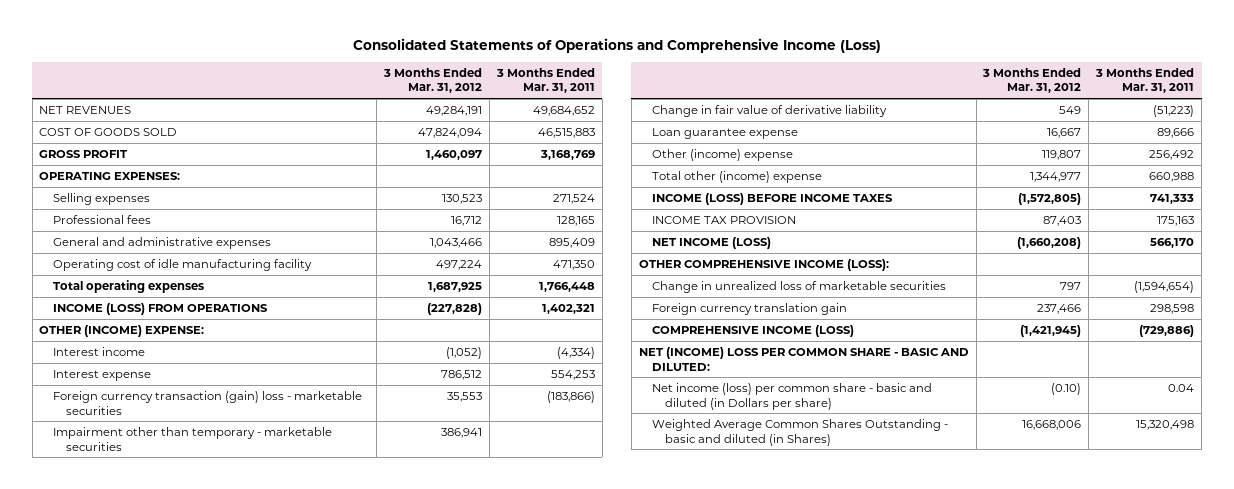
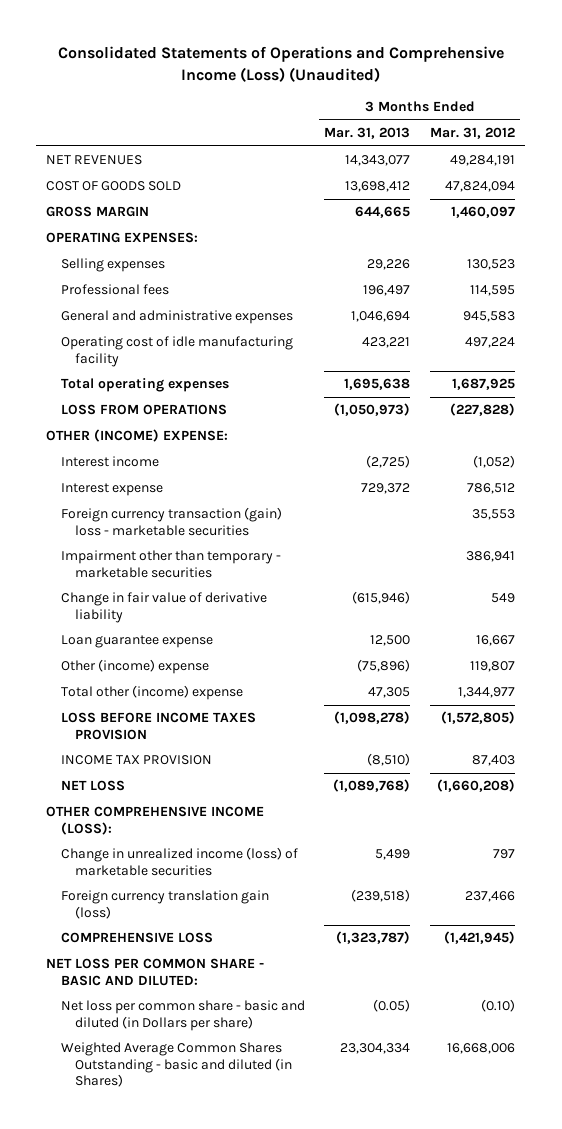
[352,38,881,54] Consolidated Statements of Operations and Comprehensive Income (Loss) -> [57,46,504,82] Consolidated Statements of Operations and Comprehensive Income (Loss) (Unaudited)
[495,67,595,94] 3 Months Ended Mar. 31, 2011 -> none
none -> [324,126,411,139] Mar. 31, 2013
[39,149,129,158] GROSS PROFIT -> [46,206,150,218] GROSS MARGIN
[451,215,483,226] 16,712 -> [470,285,516,297] 114,595
[430,237,483,248] 1,043,466 -> [463,311,516,323] 945,583
[52,302,268,315] INCOME (LOSS) FROM OPERATIONS -> [60,404,227,416] LOSS FROM OPERATIONS
[651,192,893,205] INCOME (LOSS) BEFORE INCOME TAXES -> [60,712,256,740] LOSS BEFORE INCOME TAXES PROVISION
[651,236,771,249] NET INCOME (LOSS) -> [60,780,125,792] NET LOSS
[651,280,946,293] Change in unrealized loss of marketable securities -> [60,847,298,876] Change in unrealized income (loss) of marketable securities
[651,302,847,315] Foreign currency translation gain -> [60,890,269,919] Foreign currency translation gain (loss)
[651,324,854,337] COMPREHENSIVE INCOME (LOSS) -> [60,932,213,944] COMPREHENSIVE LOSS
[638,346,969,371] NET (INCOME) LOSS PER COMMON SHARE - BASIC AND DILUTED: -> [46,958,265,986] NET LOSS PER COMMON SHARE - BASIC AND DILUTED:
[651,382,932,410] Net income (loss) per common share - basic and diluted (in Dollars per share) -> [60,1000,305,1031] Net loss per common share - basic and diluted (in Dollars per share)

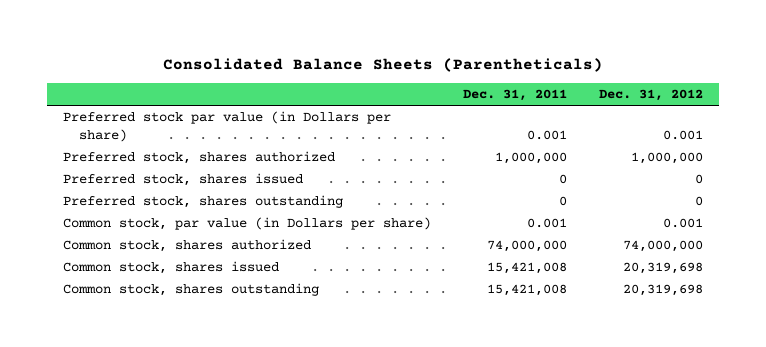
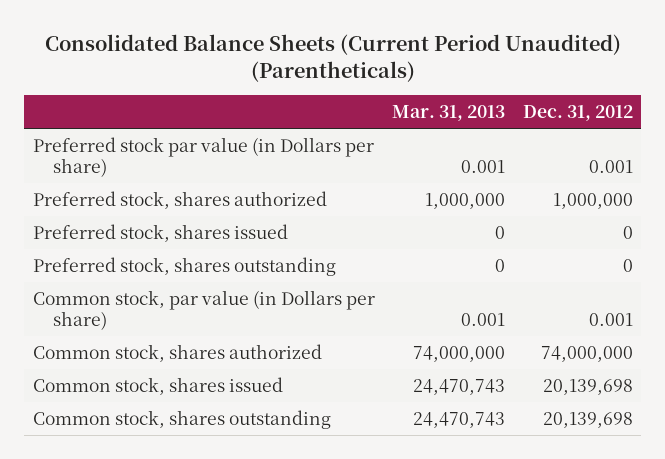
[162,57,603,72] Consolidated Balance Sheets (Parentheticals) -> [44,33,621,82] Consolidated Balance Sheets (Current Period Unaudited) (Parentheticals)
[462,88,567,101] Dec. 31, 2011 -> none
none -> [392,104,506,121] Mar. 31, 2013
[622,262,703,275] 20,319,698 -> [542,378,633,395] 20,139,698
[622,284,703,297] 20,319,698 -> [542,411,633,428] 20,139,698

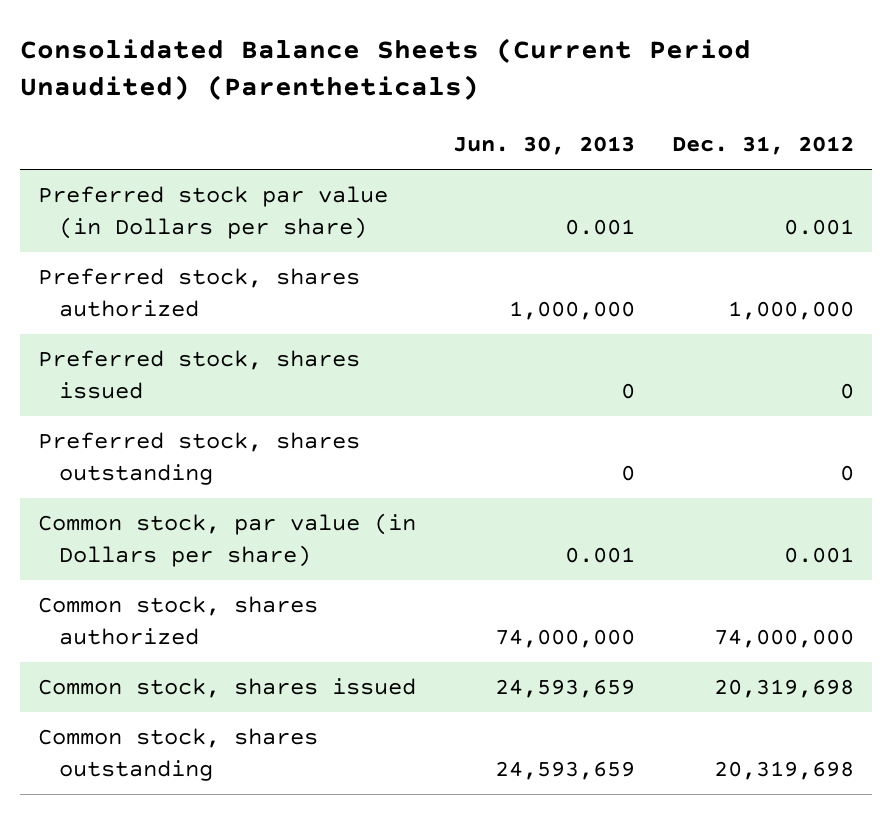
[392,104,506,121] Mar. 31, 2013 -> none
none -> [452,136,635,156] Jun. 30, 2013
[542,378,633,395] 20,139,698 -> [713,679,854,699] 20,319,698
[542,411,633,428] 20,139,698 -> [713,760,854,780] 20,319,698

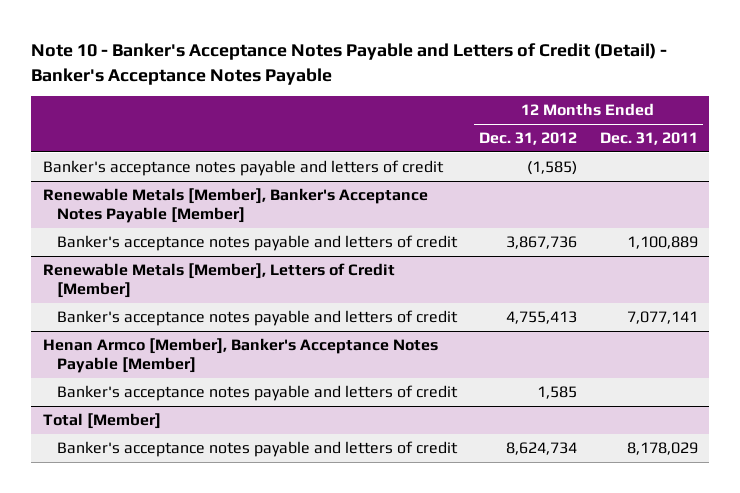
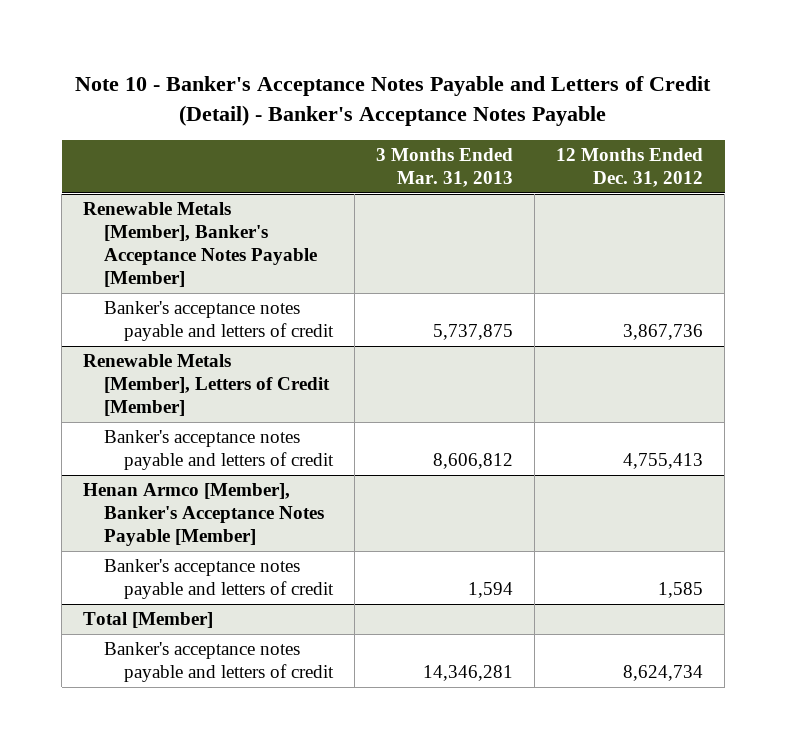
[599,132,698,146] Dec. 31, 2011 -> none
none -> [375,148,513,187] 3 Months Ended Mar. 31, 2013
[42,160,444,177] Banker's acceptance notes payable and letters of credit -> none

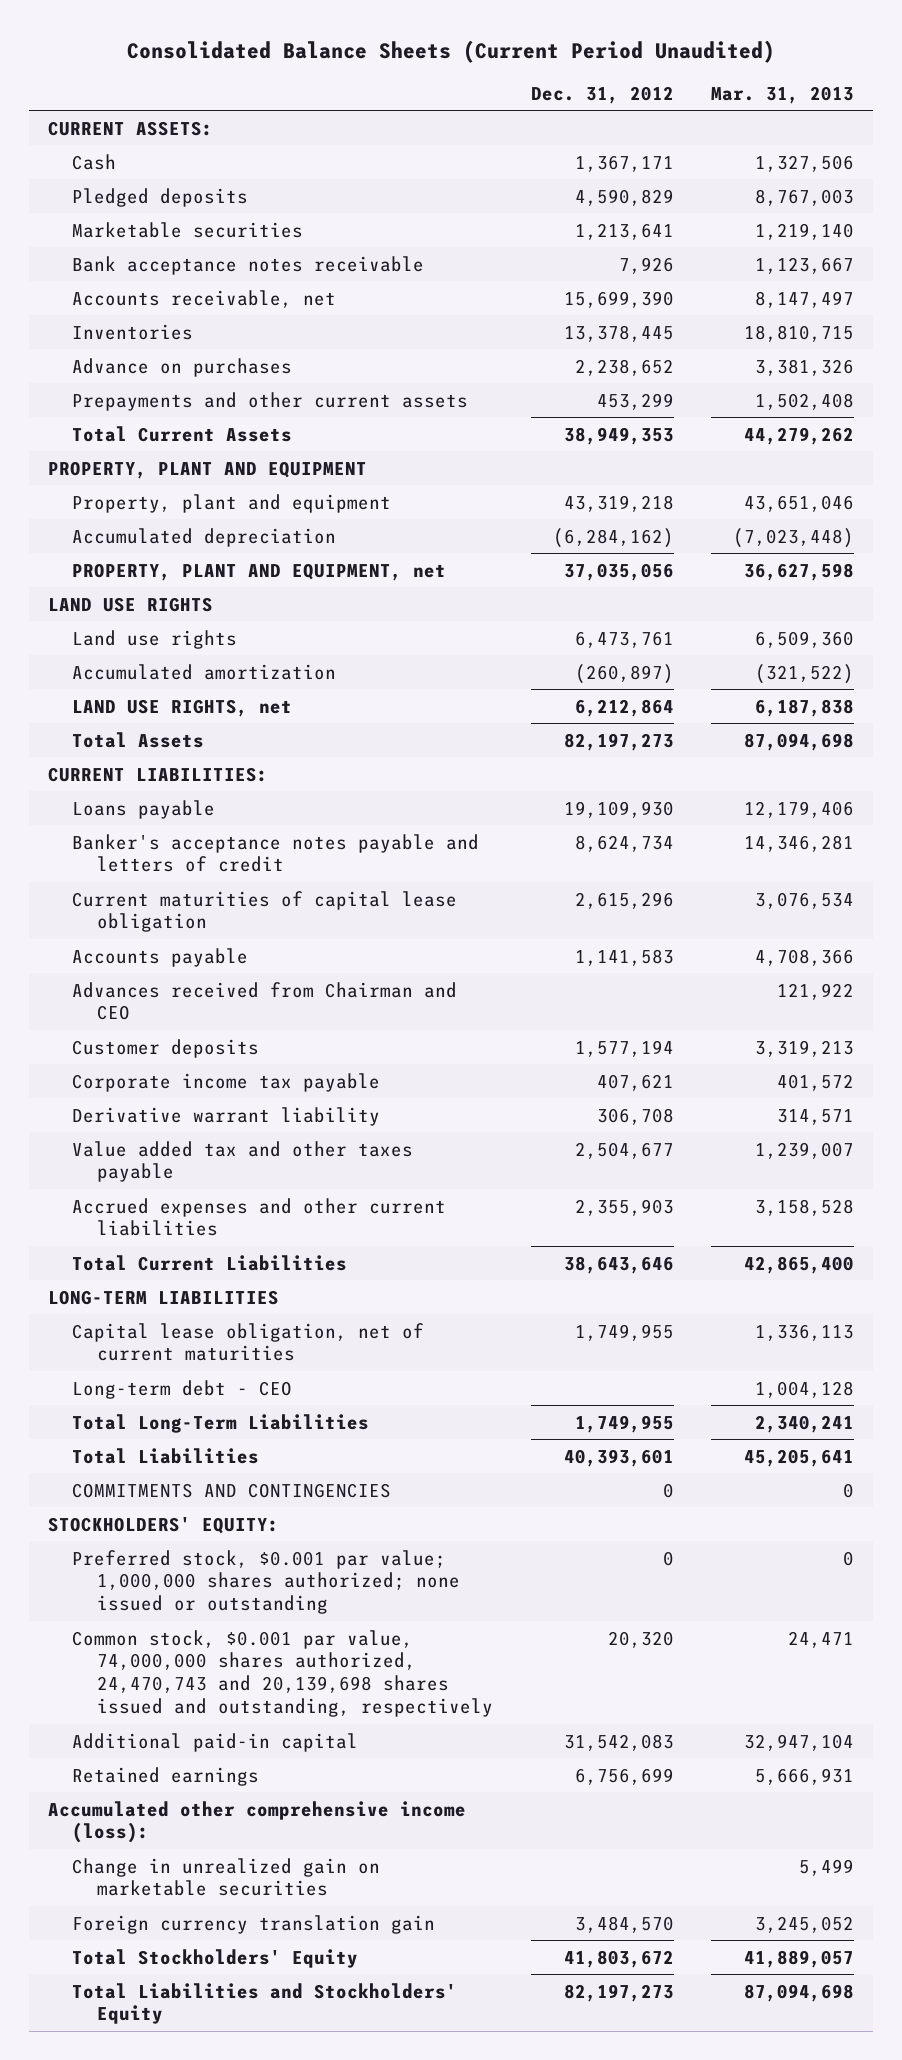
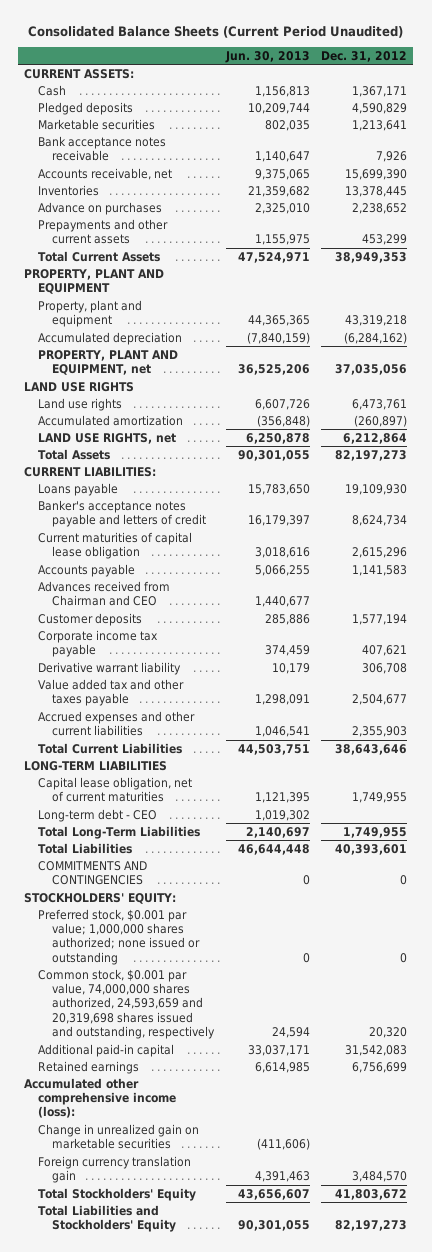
[711,85,855,104] Mar. 31, 2013 -> none
none -> [224,50,310,63] Jun. 30, 2013
[72,1629,494,1718] Common stock, $0.001 par value, 74,000,000 shares authorized, 24,470,743 and 20,139,698 shares issued and outstanding, respectively -> [37,968,215,1040] Common stock, $0.001 par value, 74,000,000 shares authorized, 24,593,659 and 20,319,698 shares issued and outstanding, respectively

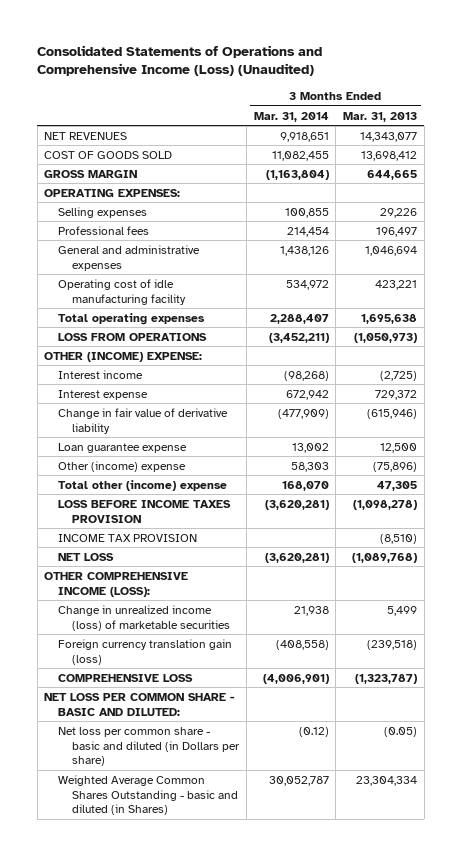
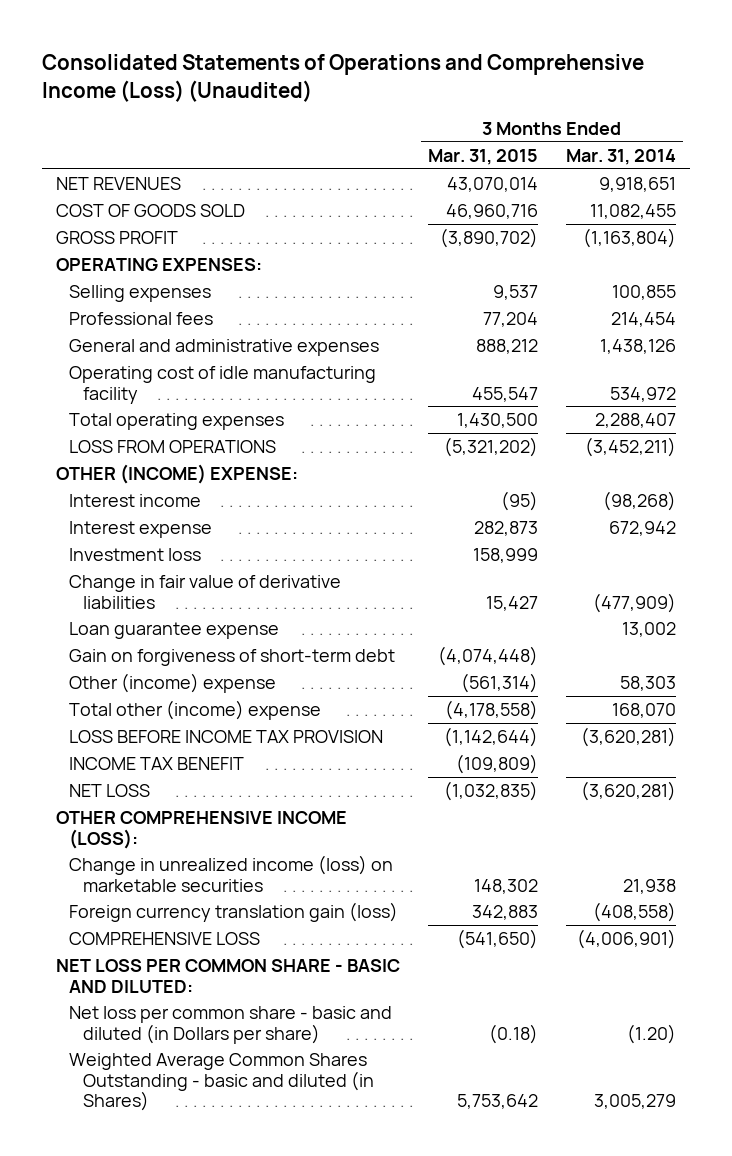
[342,111,417,122] Mar. 31, 2013 -> none
none -> [428,148,539,165] Mar. 31, 2015
[44,169,138,178] GROSS MARGIN -> [56,230,179,244] GROSS PROFIT
none -> [69,547,202,561] Investment loss
[58,407,229,434] Change in fair value of derivative liability -> [69,574,342,609] Change in fair value of derivative liabilities
none -> [69,648,396,666] Gain on forgiveness of short-term debt
[58,499,232,523] LOSS BEFORE INCOME TAXES PROVISION -> [69,729,384,743] LOSS BEFORE INCOME TAX PROVISION
[58,533,198,542] INCOME TAX PROVISION -> [69,756,245,770] INCOME TAX BENEFIT
[58,604,231,631] Change in unrealized income (loss) of marketable securities -> [69,854,394,892] Change in unrealized income (loss) on marketable securities
[298,726,329,737] (0.12) -> [627,1023,677,1044] (1.20)
[268,775,329,786] 30,052,787 -> [594,1094,677,1110] 3,005,279

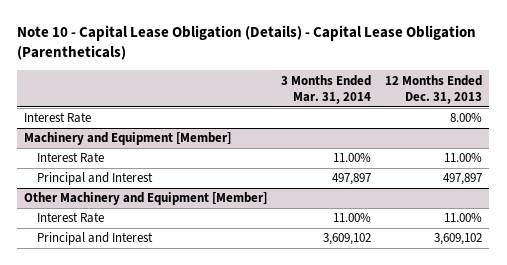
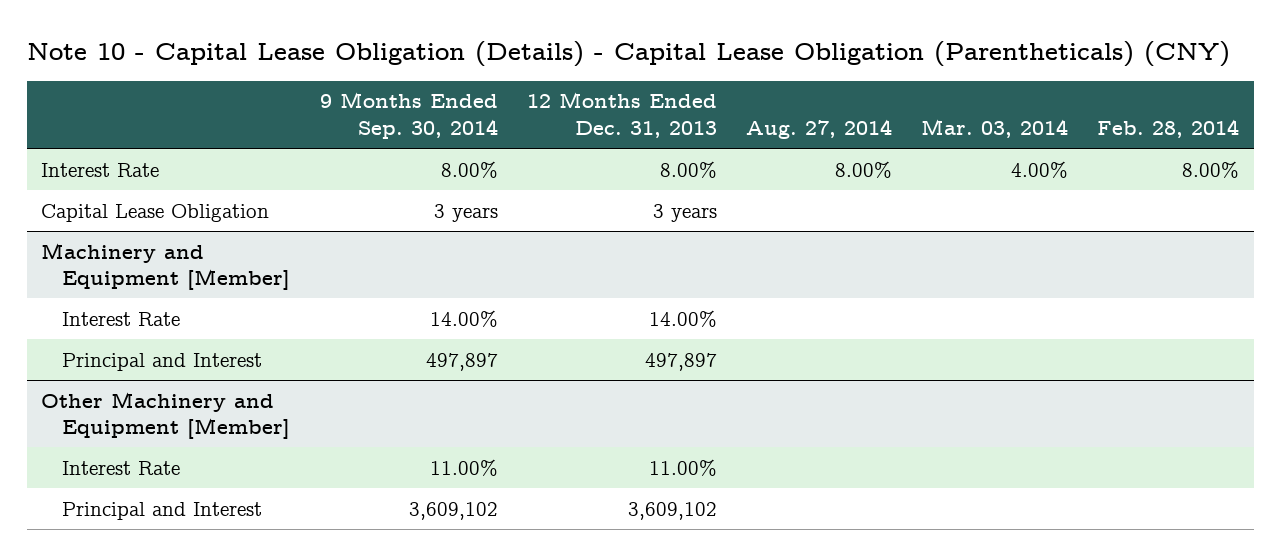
[17,25,477,61] Note 10 - Capital Lease Obligation (Details) - Capital Lease Obligation (Parentheticals) -> [26,40,1230,67] Note 10 - Capital Lease Obligation (Details) - Capital Lease Obligation (Parentheticals) (CNY)
[281,74,372,104] 3 Months Ended Mar. 31, 2014 -> none
none -> [319,92,498,140] 9 Months Ended Sep. 30, 2014
none -> [745,119,892,140] Aug. 27, 2014
none -> [921,119,1069,139] Mar. 03, 2014
none -> [1097,119,1240,139] Feb. 28, 2014
none -> [41,203,270,222] Capital Lease Obligation
[444,153,483,163] 11.00% -> [648,309,717,327] 14.00%

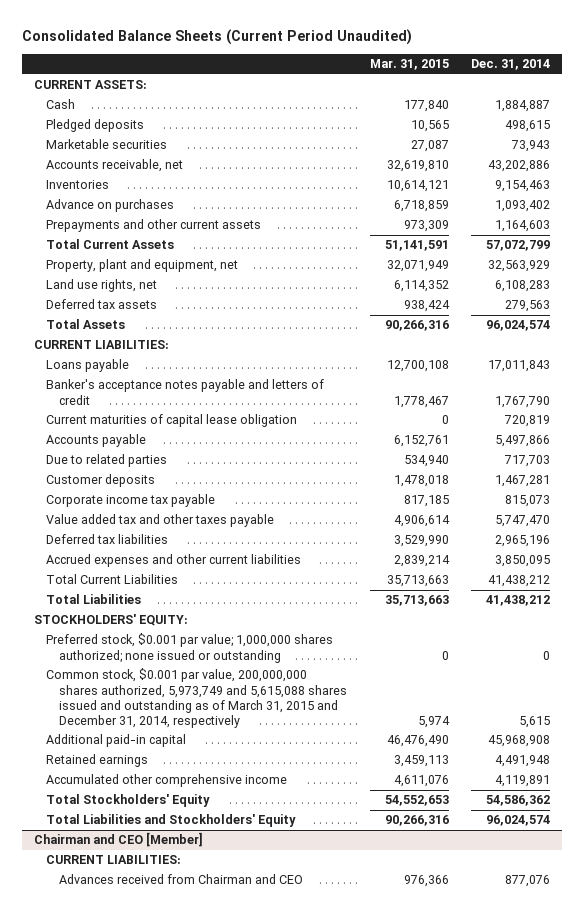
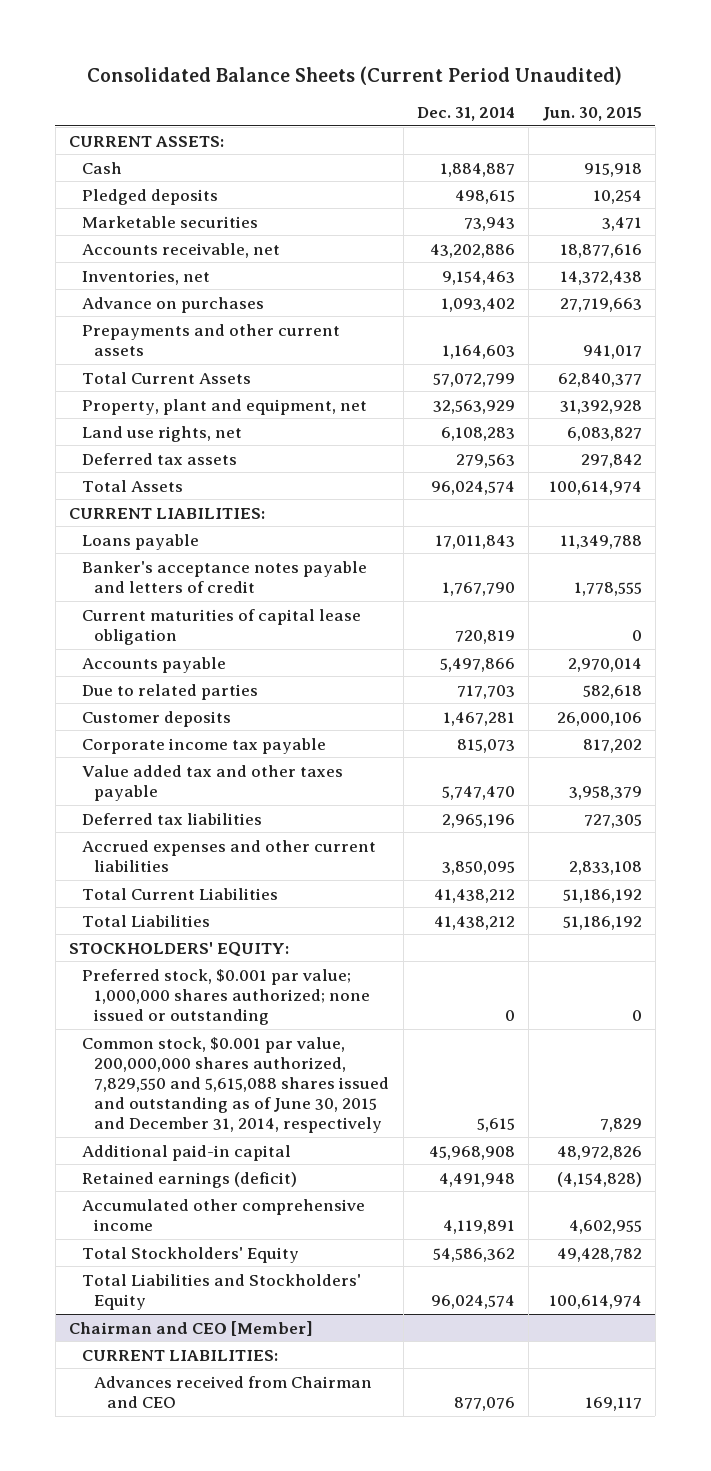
[369,59,449,71] Mar. 31, 2015 -> none
none -> [541,107,642,122] Jun. 30, 2015
[46,180,110,190] Inventories -> [81,269,210,285] Inventories, net
[46,668,347,728] Common stock, $0.001 par value, 200,000,000 shares authorized, 5,973,749 and 5,615,088 shares issued and outstanding as of March 31, 2015 and December 31, 2014, respectively -> [81,1036,390,1134] Common stock, $0.001 par value, 200,000,000 shares authorized, 7,829,550 and 5,615,088 shares issued and outstanding as of June 30, 2015 and December 31, 2014, respectively
[46,754,149,768] Retained earnings -> [81,1171,297,1188] Retained earnings (deficit)

